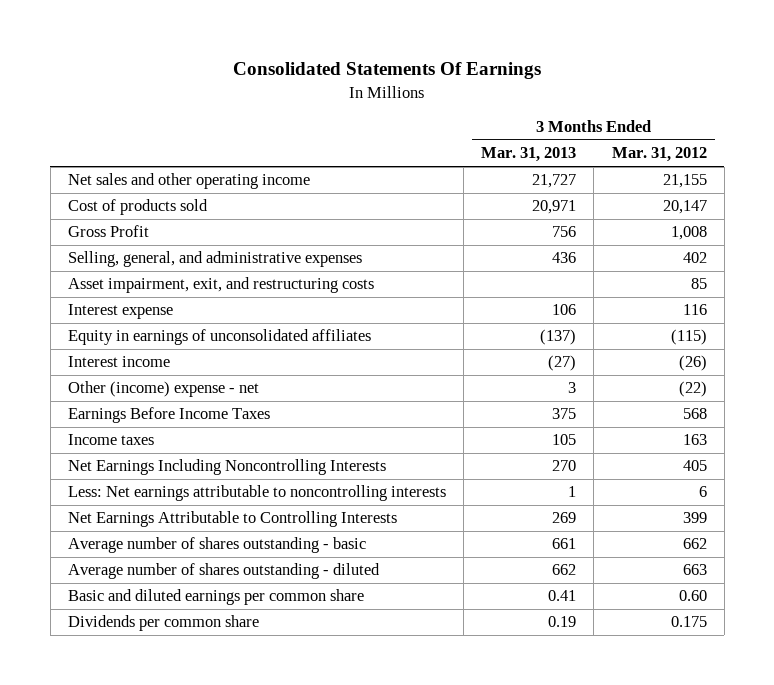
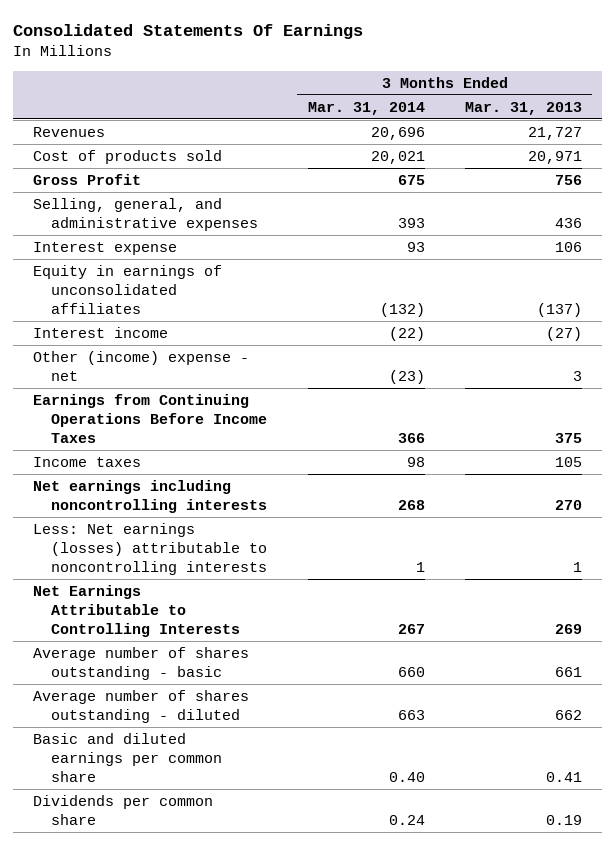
[611,147,707,163] Mar. 31, 2012 -> none
none -> [307,101,425,115] Mar. 31, 2014
[67,173,310,190] Net sales and other operating income -> [32,126,105,137] Revenues
[67,277,374,294] Asset impairment, exit, and restructuring costs -> none
[67,407,270,424] Earnings Before Income Taxes -> [32,393,268,444] Earnings from Continuing Operations Before Income Taxes
[67,459,386,476] Net Earnings Including Noncontrolling Interests -> [32,479,268,514] Net earnings including noncontrolling interests
[67,485,446,502] Less: Net earnings attributable to noncontrolling interests -> [32,522,268,576] Less: Net earnings (losses) attributable to noncontrolling interests

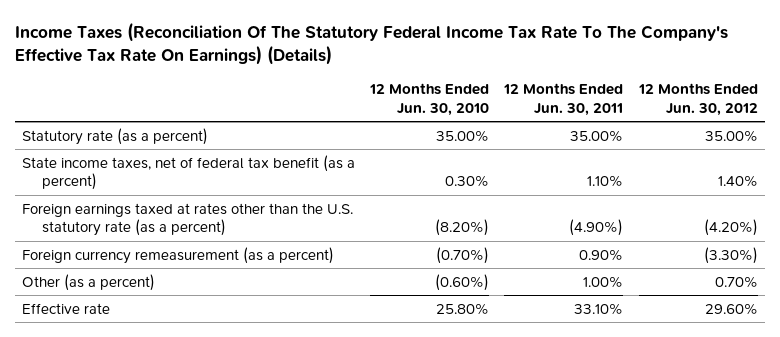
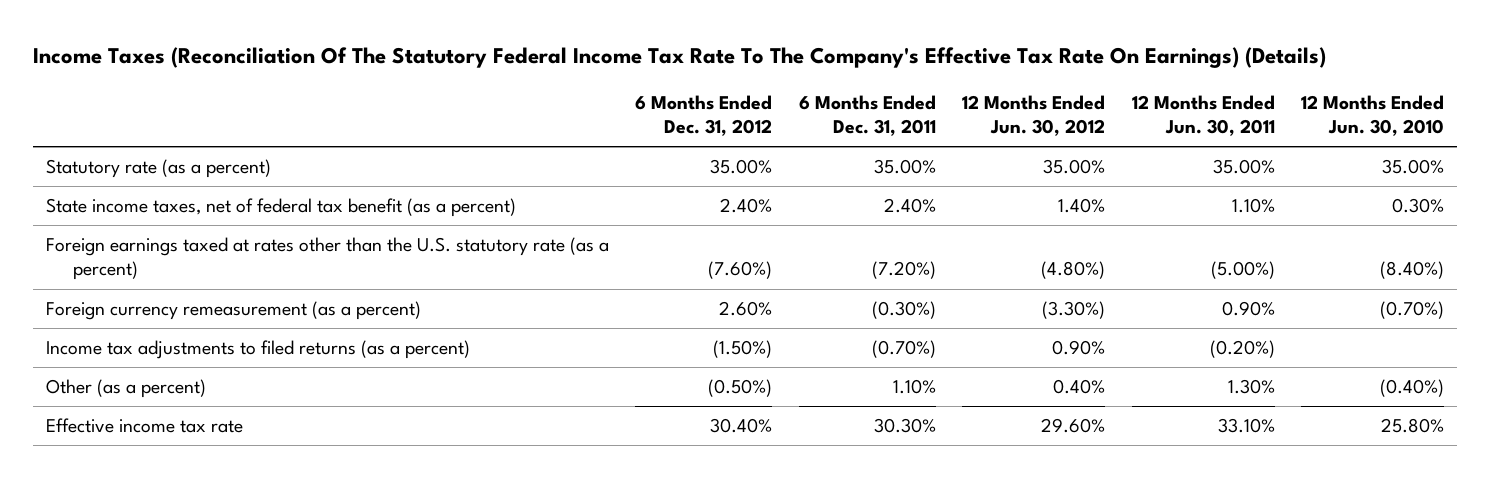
none -> [635,94,773,136] 6 Months Ended Dec. 31, 2012
none -> [798,94,936,136] 6 Months Ended Dec. 31, 2011
[435,219,490,237] (8.20%) -> [1380,261,1445,280] (8.40%)
[569,219,624,237] (4.90%) -> [1210,261,1275,280] (5.00%)
[703,219,758,237] (4.20%) -> [1041,261,1106,280] (4.80%)
none -> [45,340,470,360] Income tax adjustments to filed returns (as a percent)
[435,273,490,291] (0.60%) -> [1380,379,1445,398] (0.40%)
[583,275,624,288] 1.00% -> [1227,379,1275,395] 1.30%
[714,275,758,288] 0.70% -> [1053,379,1106,395] 0.40%
[22,302,111,314] Effective rate -> [45,418,243,434] Effective income tax rate

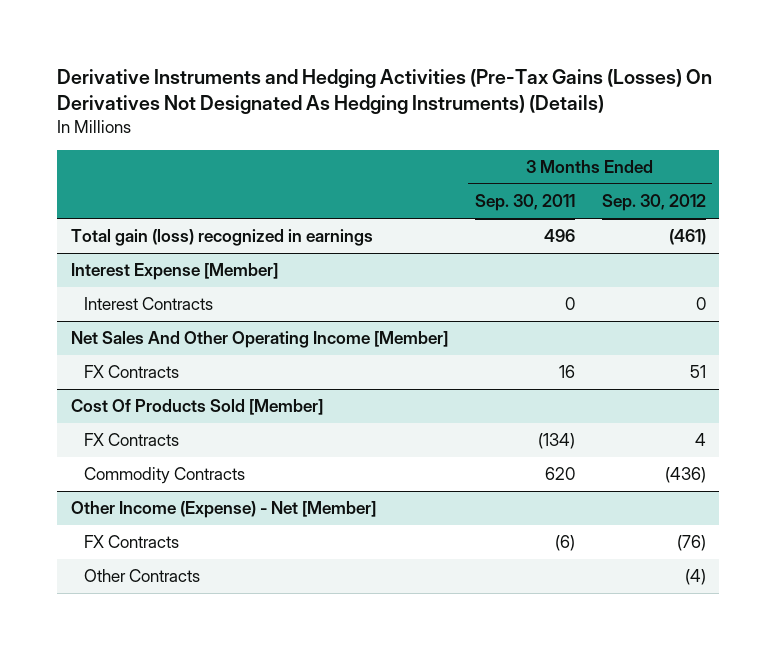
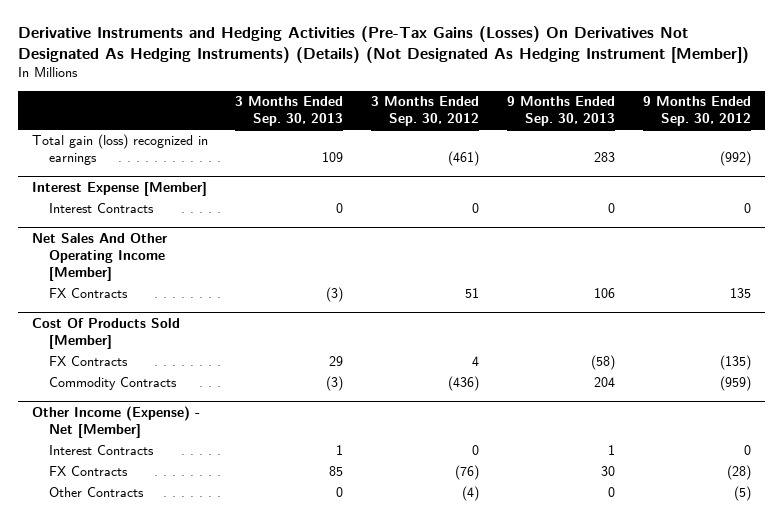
[57,68,713,114] Derivative Instruments and Hedging Activities (Pre-Tax Gains (Losses) On Derivatives Not Designated As Hedging Instruments) (Details) -> [17,26,749,64] Derivative Instruments and Hedging Activities (Pre-Tax Gains (Losses) On Derivatives Not Designated As Hedging Instruments) (Details) (Not Designated As Hedging Instrument [Member])
[474,194,575,212] Sep. 30, 2011 -> none
none -> [235,95,344,127] 3 Months Ended Sep. 30, 2013
none -> [507,95,616,127] 9 Months Ended Sep. 30, 2013
none -> [642,95,751,127] 9 Months Ended Sep. 30, 2012
none -> [48,445,154,456] Interest Contracts

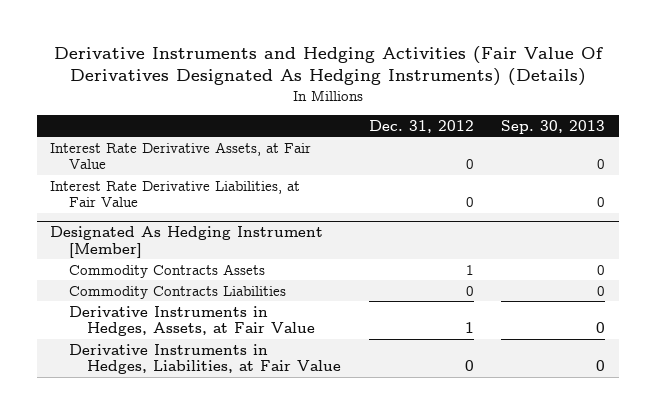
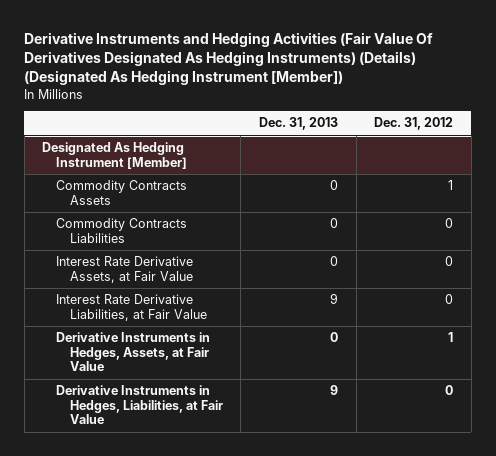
[53,45,603,87] Derivative Instruments and Hedging Activities (Fair Value Of Derivatives Designated As Hedging Instruments) (Details) -> [24,31,434,85] Derivative Instruments and Hedging Activities (Fair Value Of Derivatives Designated As Hedging Instruments) (Details) (Designated As Hedging Instrument [Member])
[501,119,606,134] Sep. 30, 2013 -> none
none -> [259,117,339,131] Dec. 31, 2013
[50,141,312,170] Interest Rate Derivative Assets, at Fair Value -> none
[50,180,301,208] Interest Rate Derivative Liabilities, at Fair Value -> none
none -> [56,256,194,283] Interest Rate Derivative Assets, at Fair Value
none -> [56,294,207,321] Interest Rate Derivative Liabilities, at Fair Value

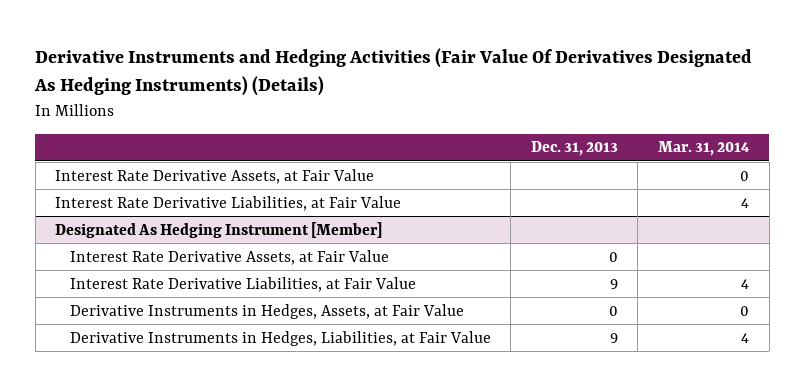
[24,31,434,85] Derivative Instruments and Hedging Activities (Fair Value Of Derivatives Designated As Hedging Instruments) (Details) (Designated As Hedging Instrument [Member]) -> [34,48,753,97] Derivative Instruments and Hedging Activities (Fair Value Of Derivatives Designated As Hedging Instruments) (Details)
[374,117,454,131] Dec. 31, 2012 -> none
none -> [658,141,751,157] Mar. 31, 2014
none -> [55,168,375,184] Interest Rate Derivative Assets, at Fair Value
none -> [55,195,402,211] Interest Rate Derivative Liabilities, at Fair Value
[56,180,188,205] Commodity Contracts Assets -> none
[56,218,188,243] Commodity Contracts Liabilities -> none

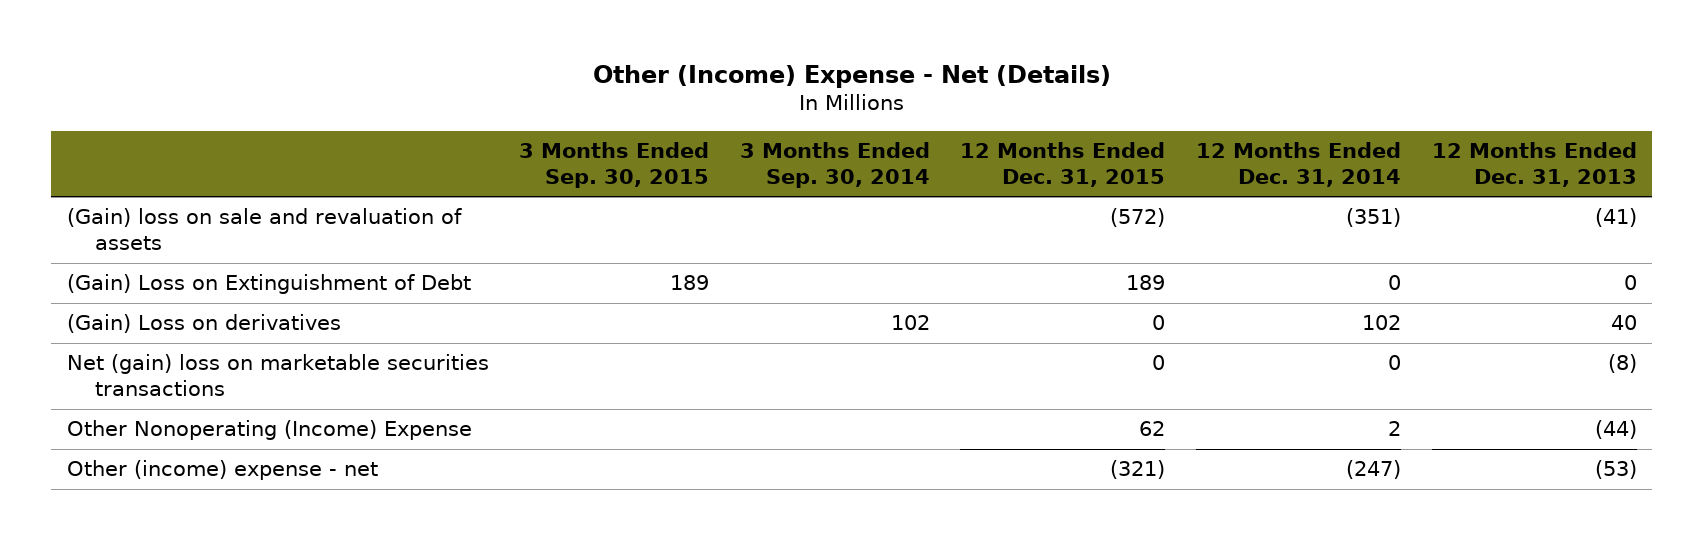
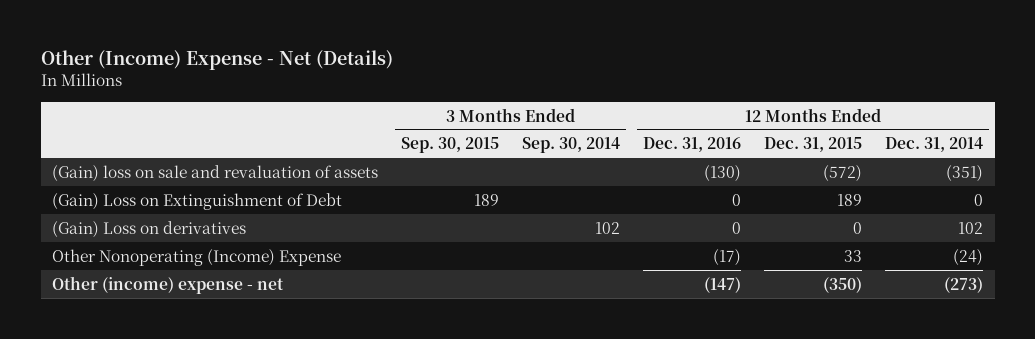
[1431,141,1637,187] 12 Months Ended Dec. 31, 2013 -> none
none -> [643,137,742,153] Dec. 31, 2016
[66,354,489,397] Net (gain) loss on marketable securities transactions -> none
[1139,421,1166,437] 62 -> [844,249,863,262] 33
[1388,421,1402,437] 2 -> [953,248,984,266] (24)
[1110,460,1166,480] (321) -> [823,276,863,293] (350)
[1346,460,1402,480] (247) -> [944,276,984,293] (273)

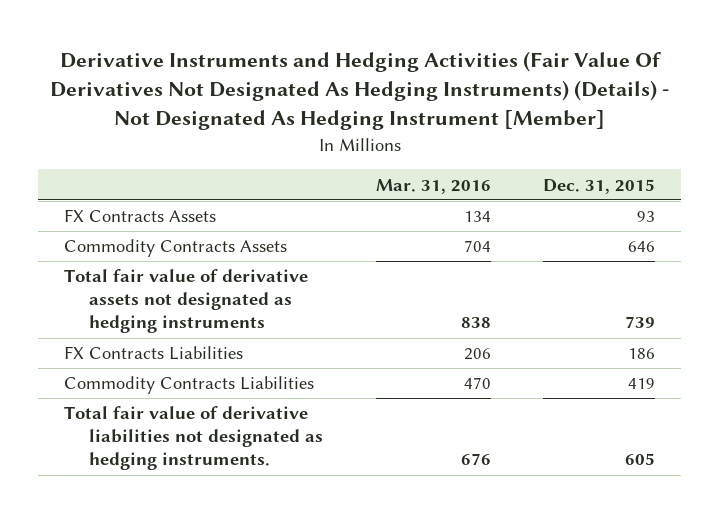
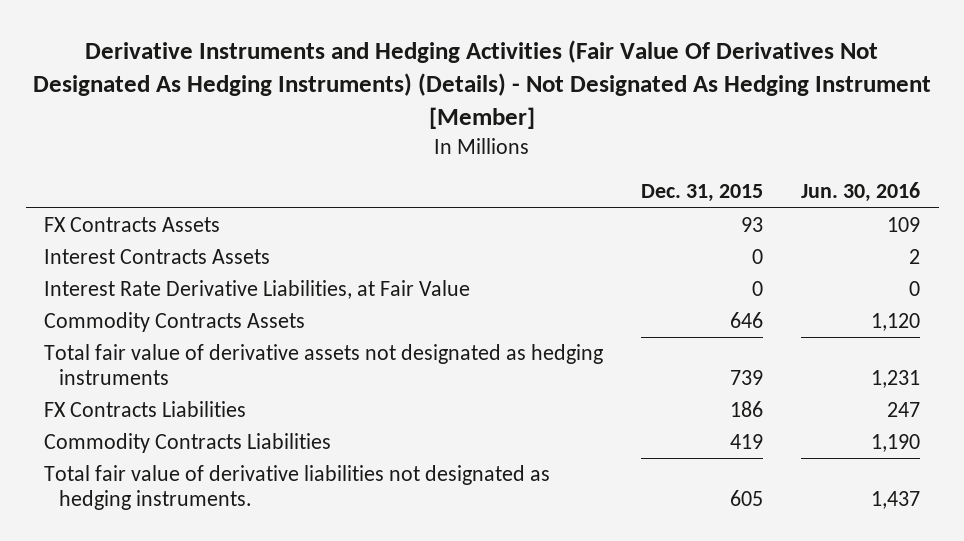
[375,178,491,194] Mar. 31, 2016 -> none
none -> [800,182,920,203] Jun. 30, 2016
none -> [44,249,271,265] Interest Contracts Assets
none -> [44,280,471,300] Interest Rate Derivative Liabilities, at Fair Value

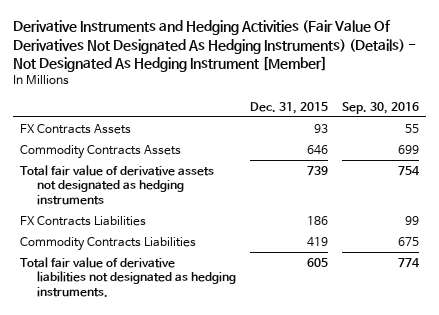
[800,182,920,203] Jun. 30, 2016 -> none
none -> [342,101,420,114] Sep. 30, 2016
[44,249,271,265] Interest Contracts Assets -> none
[44,280,471,300] Interest Rate Derivative Liabilities, at Fair Value -> none

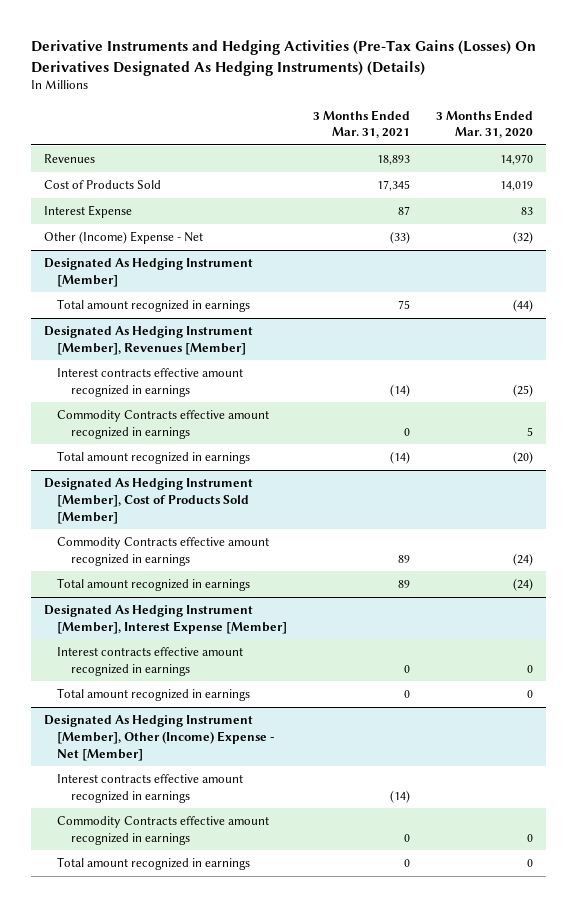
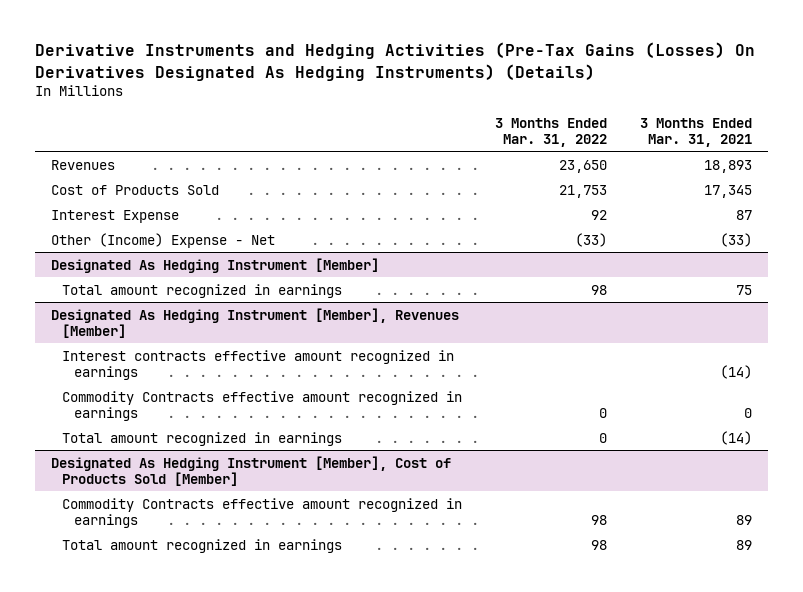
[436,109,534,139] 3 Months Ended Mar. 31, 2020 -> none
none -> [495,117,608,147] 3 Months Ended Mar. 31, 2022
[43,605,288,634] Designated As Hedging Instrument [Member], Interest Expense [Member] -> none
[57,647,244,676] Interest contracts effective amount recognized in earnings -> none
[57,688,251,702] Total amount recognized in earnings -> none
[43,715,275,761] Designated As Hedging Instrument [Member], Other (Income) Expense - Net [Member] -> none
[57,774,244,803] Interest contracts effective amount recognized in earnings -> none
[57,816,270,845] Commodity Contracts effective amount recognized in earnings -> none
[57,857,251,871] Total amount recognized in earnings -> none

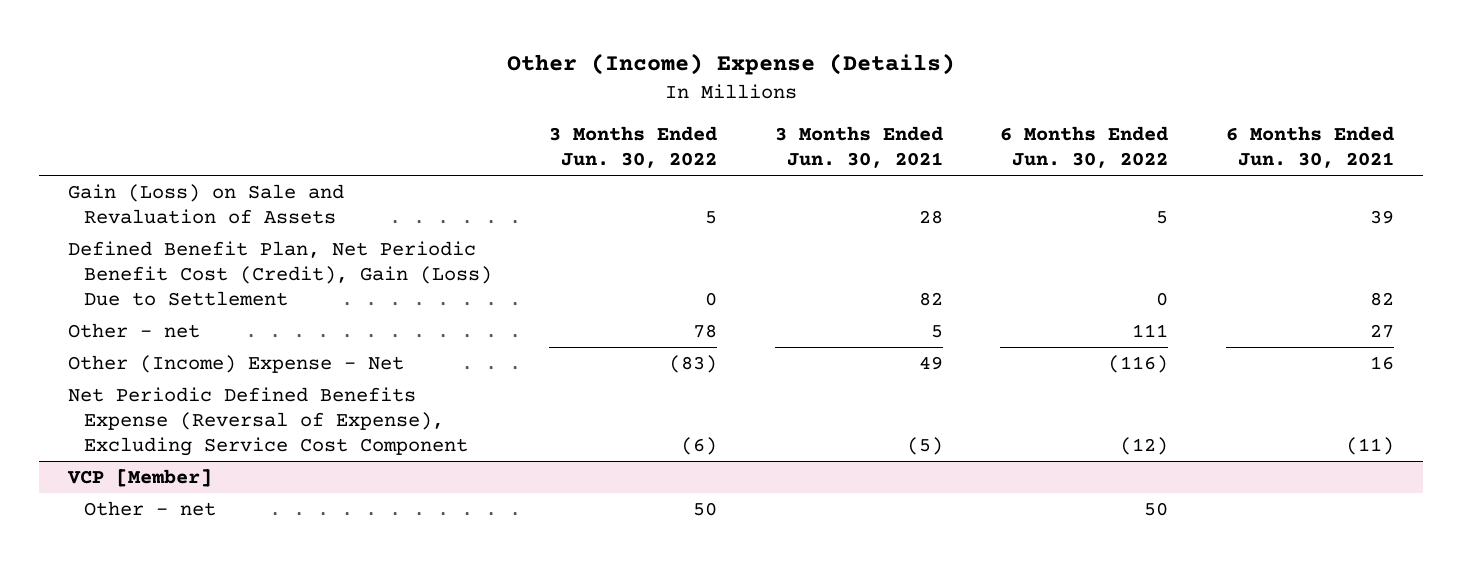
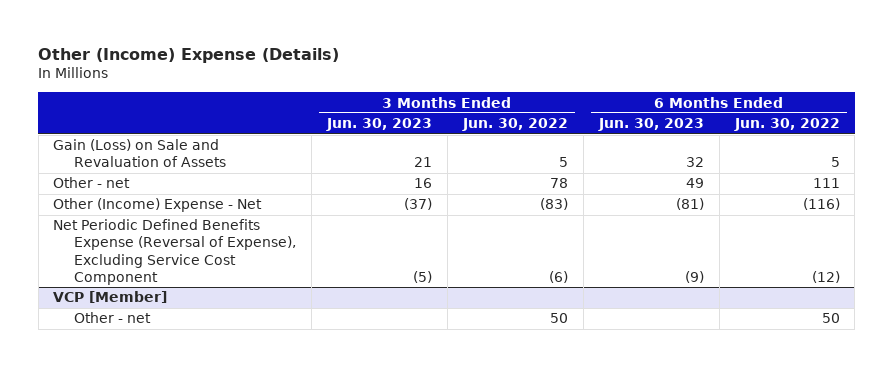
[774,126,943,169] 3 Months Ended Jun. 30, 2021 -> none
[1225,126,1394,169] 6 Months Ended Jun. 30, 2021 -> none
none -> [325,118,432,132] Jun. 30, 2023
none -> [597,118,704,132] Jun. 30, 2023
[67,240,493,306] Defined Benefit Plan, Net Periodic Benefit Cost (Credit), Gain (Loss) Due to Settlement -> none

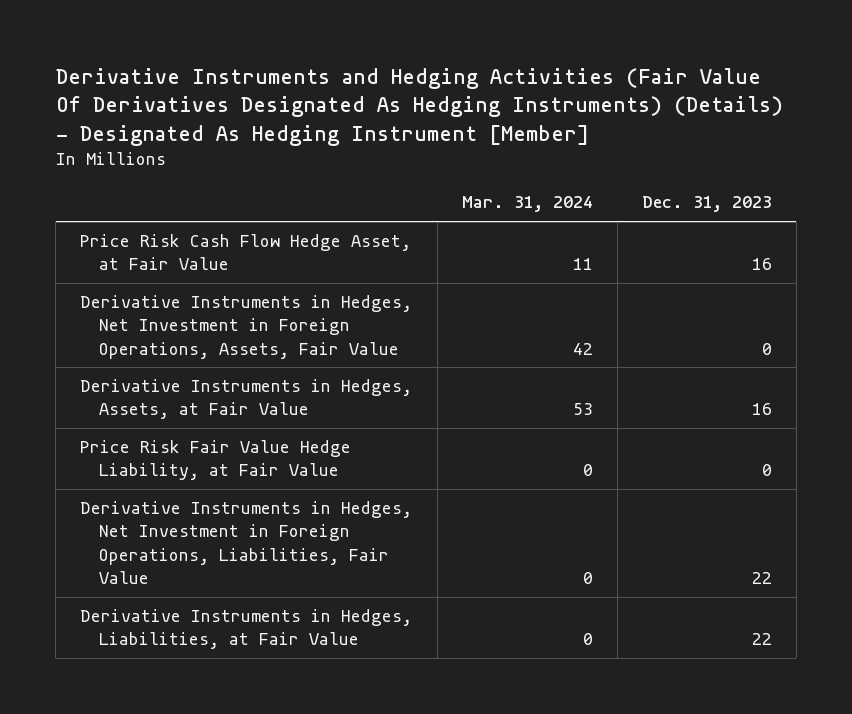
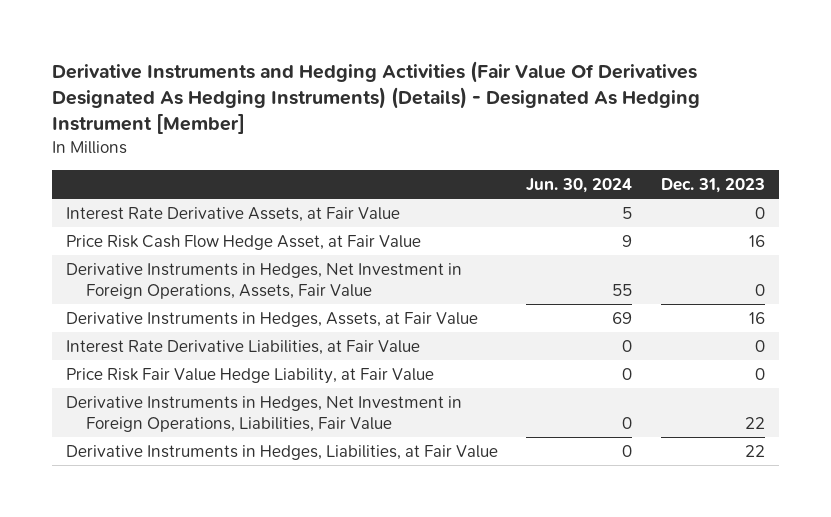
[461,196,593,213] Mar. 31, 2024 -> none
none -> [526,177,633,193] Jun. 30, 2024
none -> [65,206,400,222] Interest Rate Derivative Assets, at Fair Value
none -> [65,339,420,355] Interest Rate Derivative Liabilities, at Fair Value

